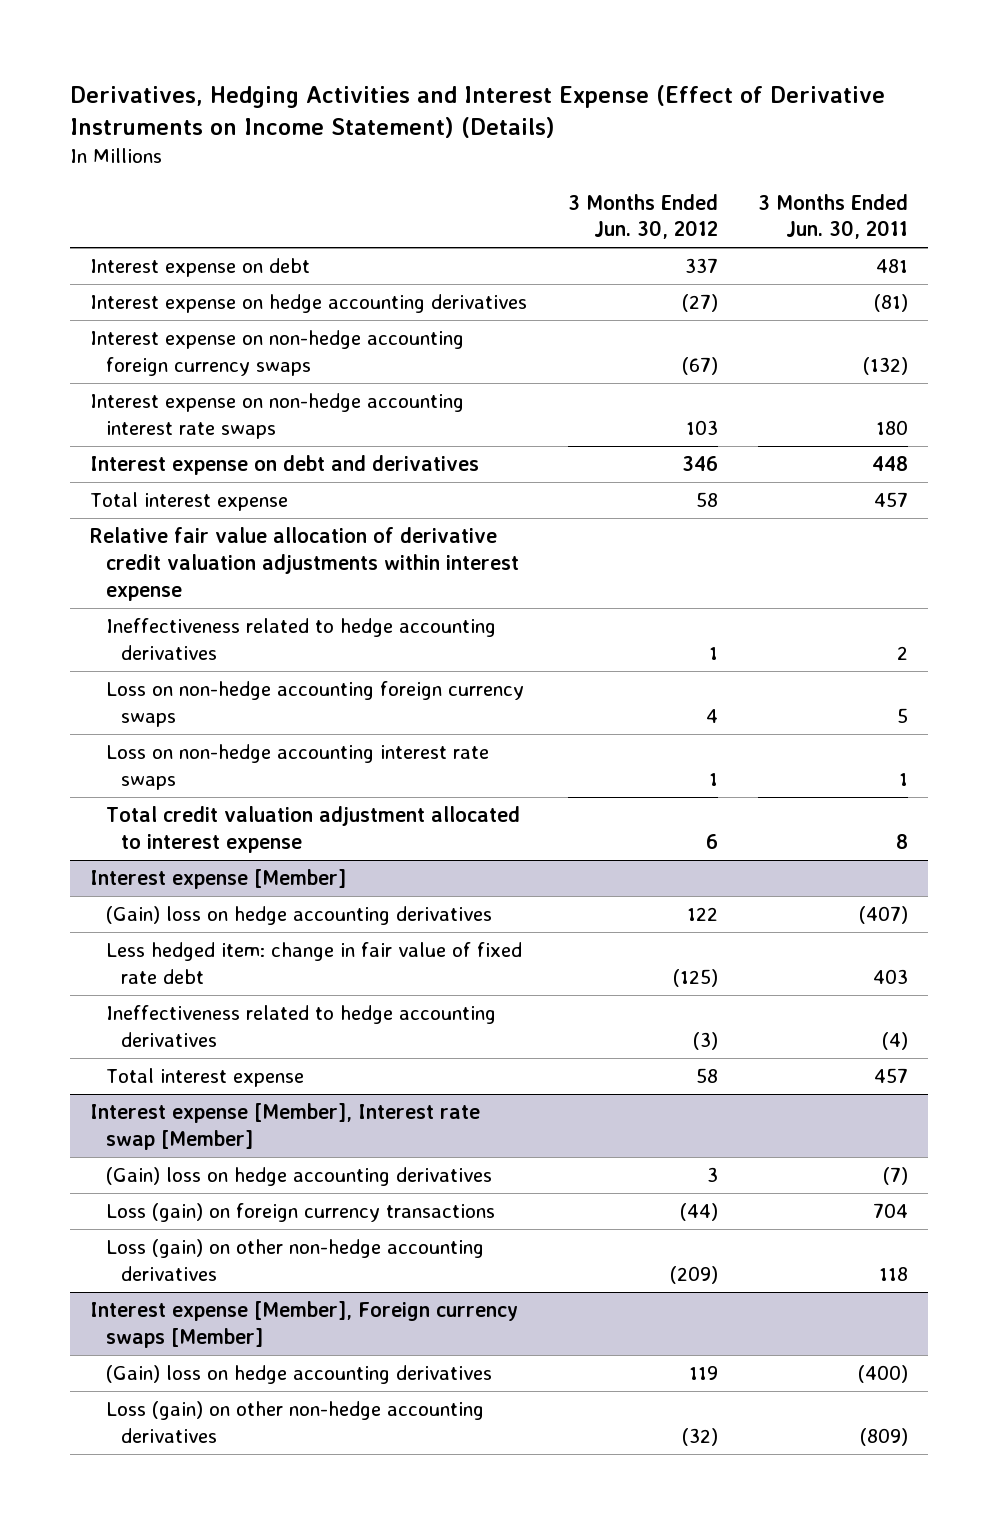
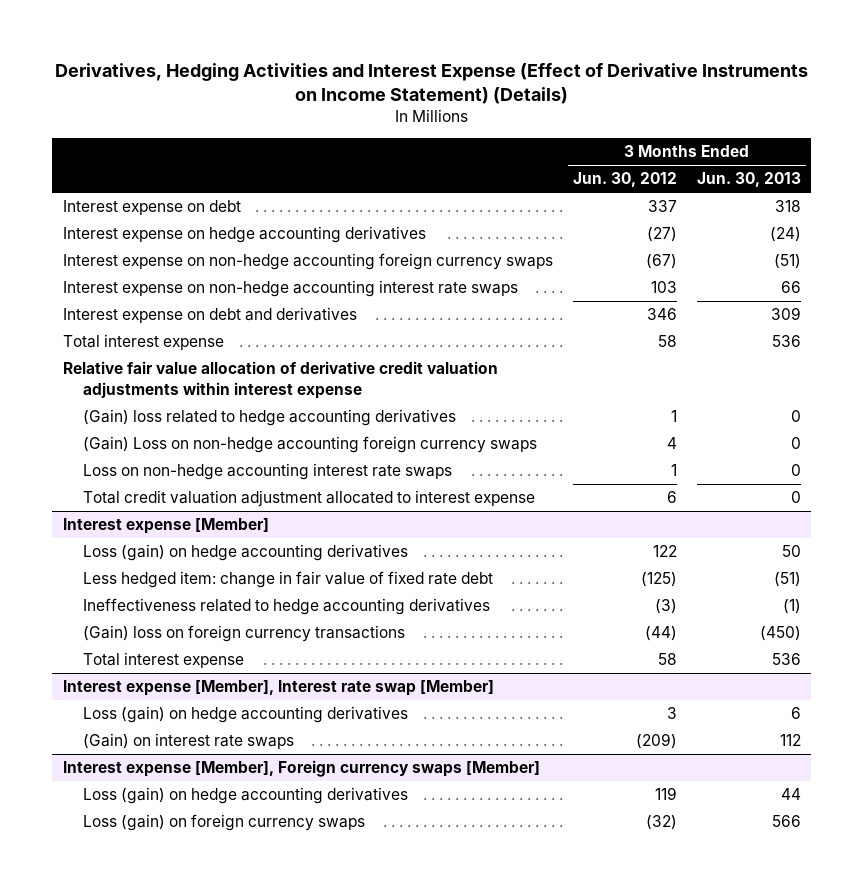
[758,193,909,240] 3 Months Ended Jun. 30, 2011 -> none
none -> [697,172,802,188] Jun. 30, 2013
[105,618,496,661] Ineffectiveness related to hedge accounting derivatives -> [83,409,457,427] (Gain) loss related to hedge accounting derivatives
[105,681,524,728] Loss on non-hedge accounting foreign currency swaps -> [83,436,538,454] (Gain) Loss on non-hedge accounting foreign currency swaps
[105,906,492,926] (Gain) loss on hedge accounting derivatives -> [83,544,409,562] Loss (gain) on hedge accounting derivatives
none -> [83,625,406,643] (Gain) loss on foreign currency transactions
[105,1203,495,1223] Loss (gain) on foreign currency transactions -> none
[105,1167,492,1187] (Gain) loss on hedge accounting derivatives -> [83,706,409,724] Loss (gain) on hedge accounting derivatives
[105,1239,484,1282] Loss (gain) on other non-hedge accounting derivatives -> [83,733,295,750] (Gain) on interest rate swaps
[105,1401,484,1444] Loss (gain) on other non-hedge accounting derivatives -> none
[105,1365,492,1385] (Gain) loss on hedge accounting derivatives -> [83,787,409,805] Loss (gain) on hedge accounting derivatives
none -> [83,814,366,832] Loss (gain) on foreign currency swaps

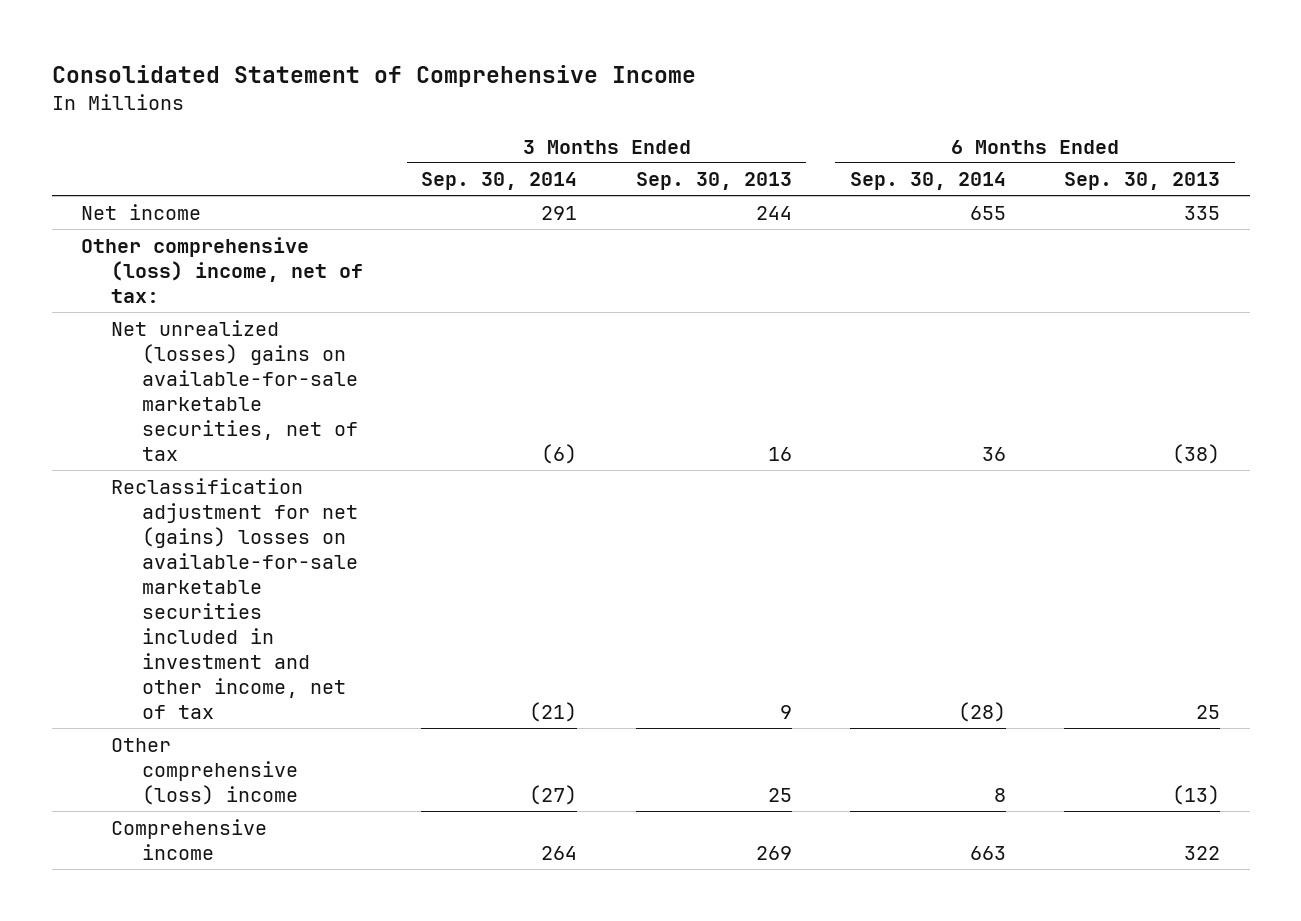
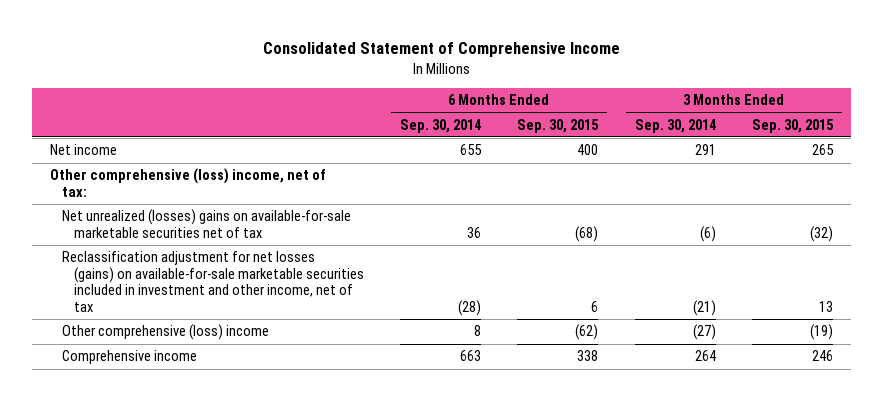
[635,172,792,191] Sep. 30, 2013 -> none
[1064,172,1221,191] Sep. 30, 2013 -> none
none -> [517,118,600,133] Sep. 30, 2015
none -> [751,118,834,133] Sep. 30, 2015
[111,319,358,461] Net unrealized (losses) gains on available-for-sale marketable securities, net of tax -> [62,209,352,238] Net unrealized (losses) gains on available-for-sale marketable securities net of tax
[111,477,358,720] Reclassification adjustment for net (gains) losses on available-for-sale marketable securities included in investment and other income, net of tax -> [62,251,364,312] Reclassification adjustment for net losses (gains) on available-for-sale marketable securities included in investment and other income, net of tax

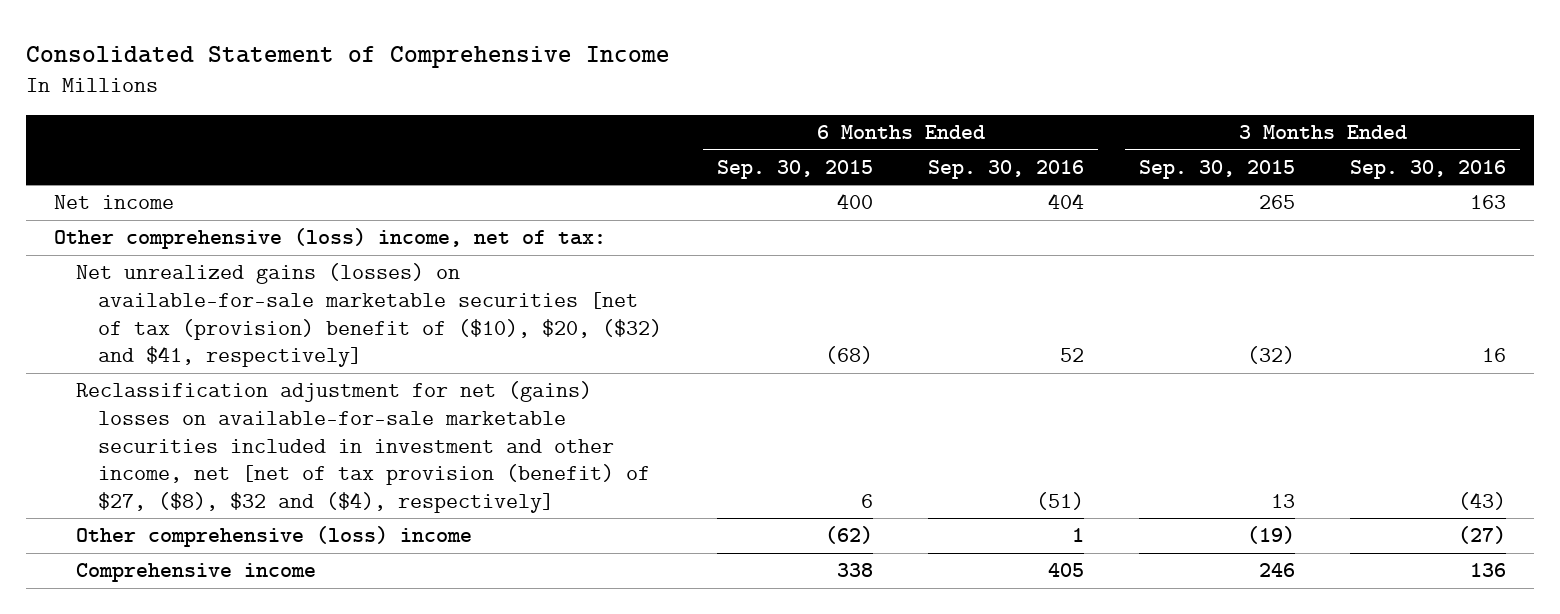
[400,118,482,133] Sep. 30, 2014 -> none
[634,118,716,133] Sep. 30, 2014 -> none
none -> [928,159,1085,179] Sep. 30, 2016
none -> [1350,159,1507,179] Sep. 30, 2016
[62,209,352,238] Net unrealized (losses) gains on available-for-sale marketable securities net of tax -> [76,263,663,368] Net unrealized gains (losses) on available-for-sale marketable securities [net of tax (provision) benefit of ($10), $20, ($32) and $41, respectively]
[62,251,364,312] Reclassification adjustment for net losses (gains) on available-for-sale marketable securities included in investment and other income, net of tax -> [76,381,651,513] Reclassification adjustment for net (gains) losses on available-for-sale marketable securities included in investment and other income, net [net of tax provision (benefit) of $27, ($8), $32 and ($4), respectively]

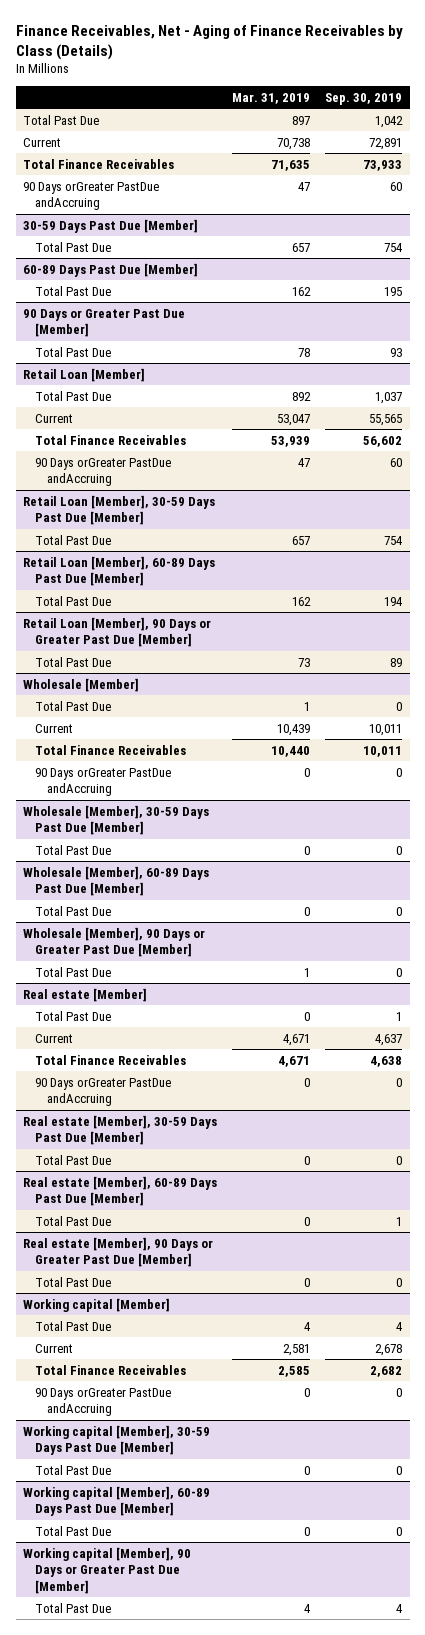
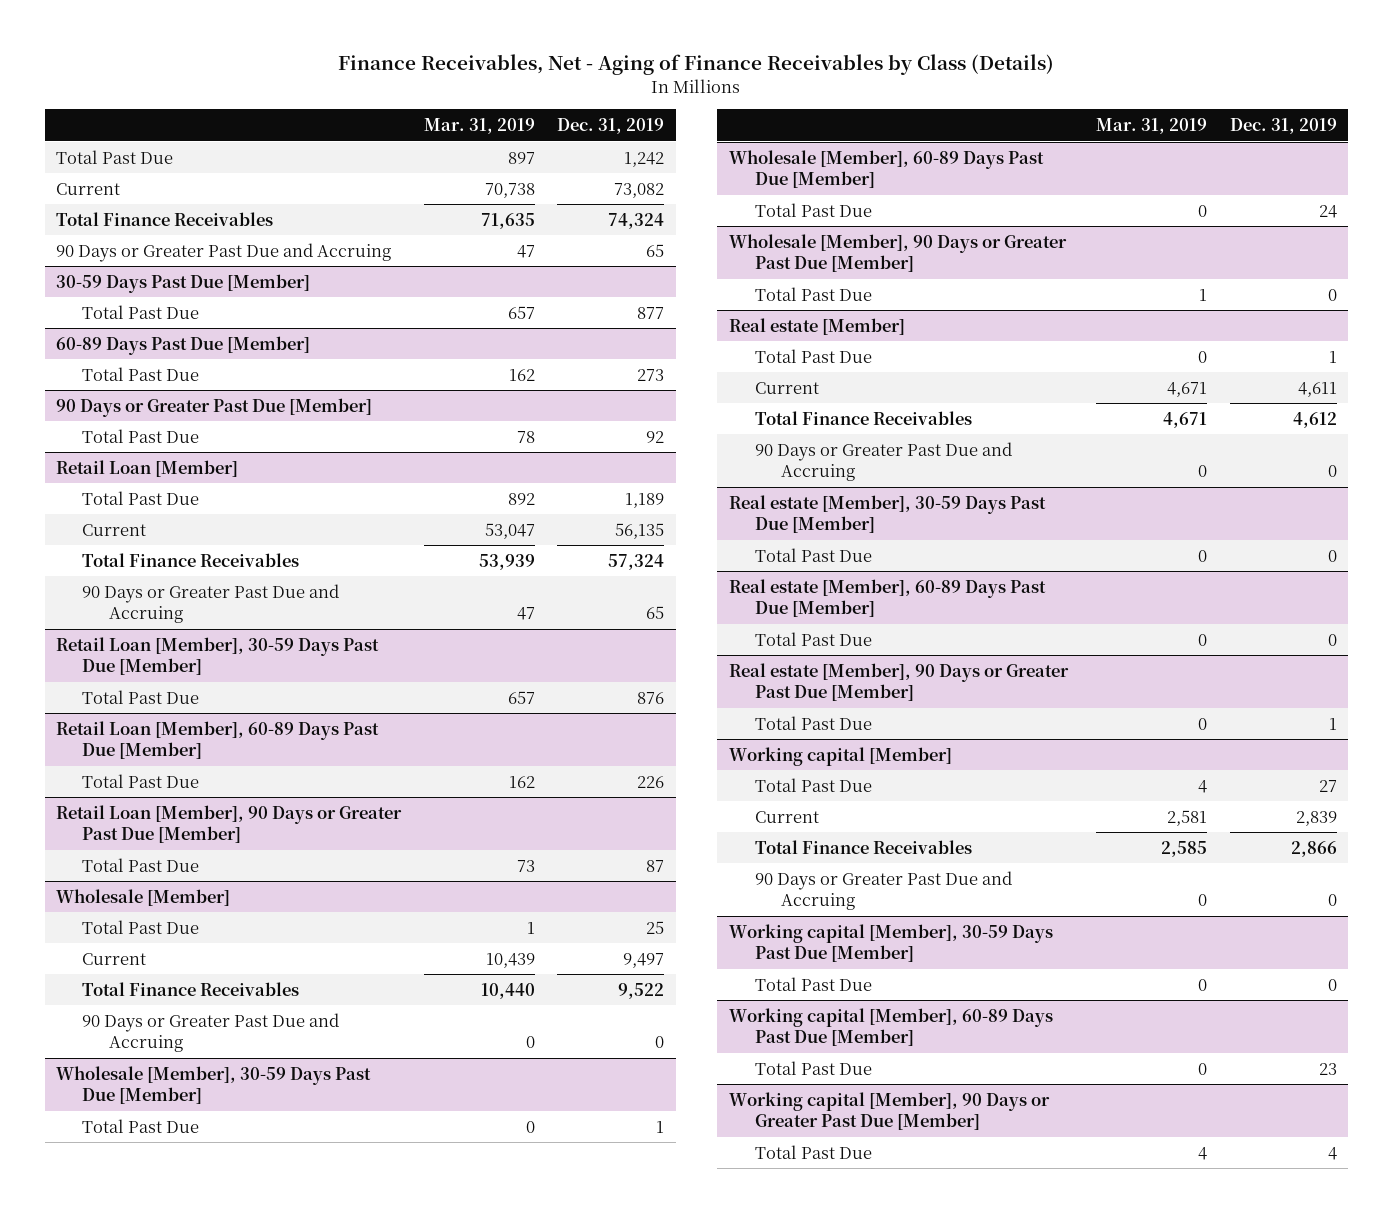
[325,92,403,105] Sep. 30, 2019 -> none
none -> [557,118,665,135] Dec. 31, 2019
[23,181,160,211] 90 Days orGreater PastDue andAccruing -> [55,242,391,262] 90 Days or Greater Past Due and Accruing
[34,457,171,487] 90 Days orGreater PastDue andAccruing -> [82,583,340,624] 90 Days or Greater Past Due and Accruing
[34,767,171,797] 90 Days orGreater PastDue andAccruing -> [82,1012,340,1053] 90 Days or Greater Past Due and Accruing
[34,1077,171,1107] 90 Days orGreater PastDue andAccruing -> [754,441,1012,482] 90 Days or Greater Past Due and Accruing
[34,1387,171,1417] 90 Days orGreater PastDue andAccruing -> [754,870,1012,911] 90 Days or Greater Past Due and Accruing

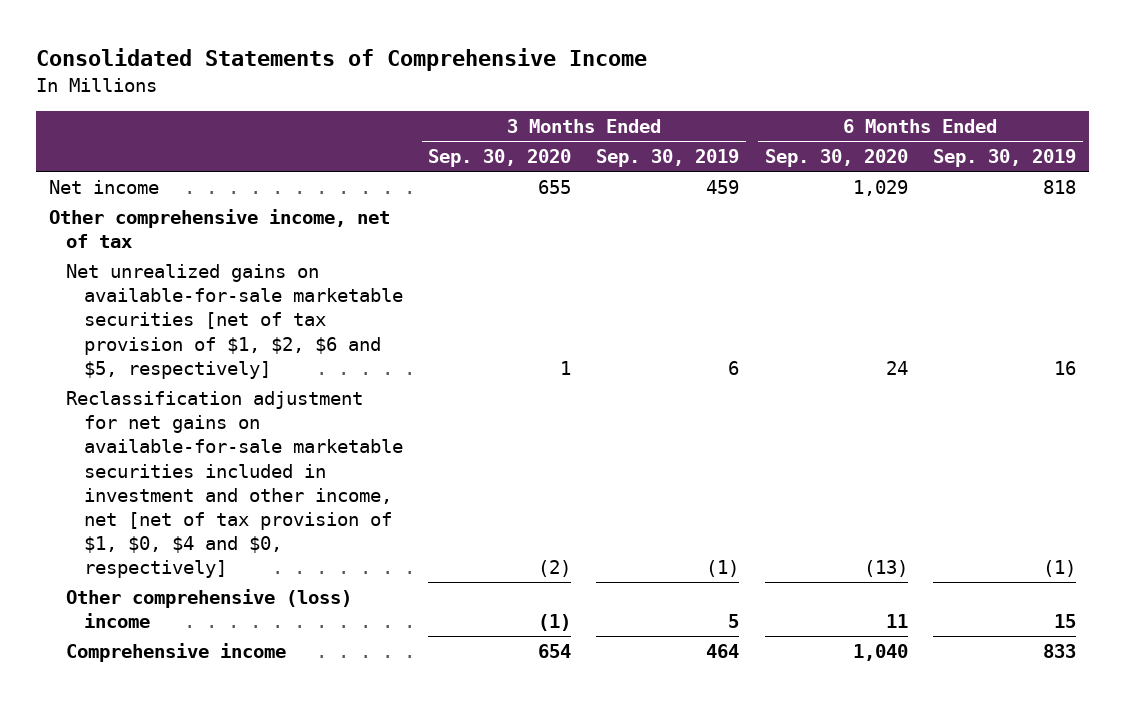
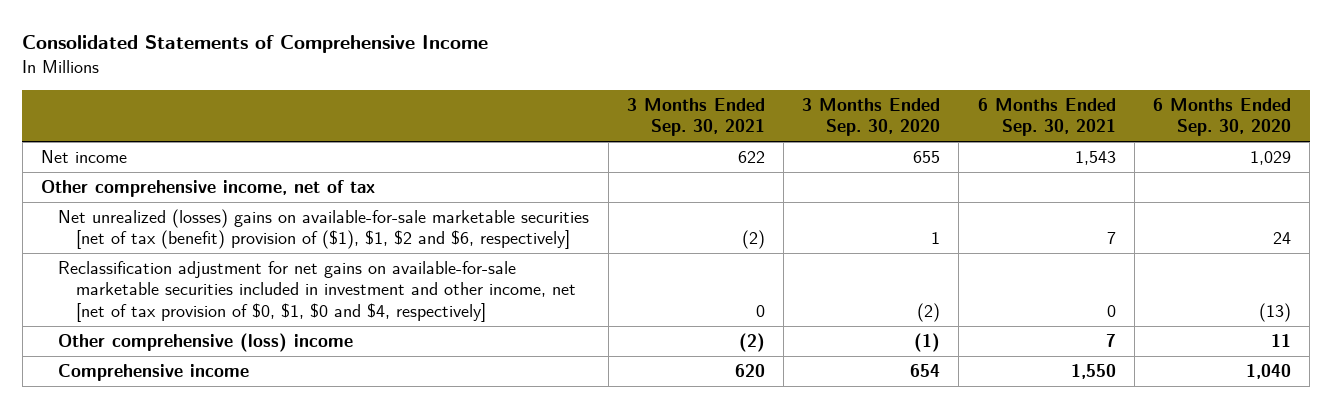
[596,149,740,168] Sep. 30, 2019 -> none
[933,149,1077,168] Sep. 30, 2019 -> none
none -> [626,97,765,137] 3 Months Ended Sep. 30, 2021
none -> [977,97,1116,137] 6 Months Ended Sep. 30, 2021
[66,264,403,379] Net unrealized gains on available-for-sale marketable securities [net of tax provision of $1, $2, $6 and $5, respectively] -> [58,208,590,250] Net unrealized (losses) gains on available-for-sale marketable securities [net of tax (benefit) provision of ($1), $1, $2 and $6, respectively]
[66,391,403,579] Reclassification adjustment for net gains on available-for-sale marketable securities included in investment and other income, net [net of tax provision of $1, $0, $4 and $0, respectively] -> [58,260,576,322] Reclassification adjustment for net gains on available-for-sale marketable securities included in investment and other income, net [net of tax provision of $0, $1, $0 and $4, respectively]

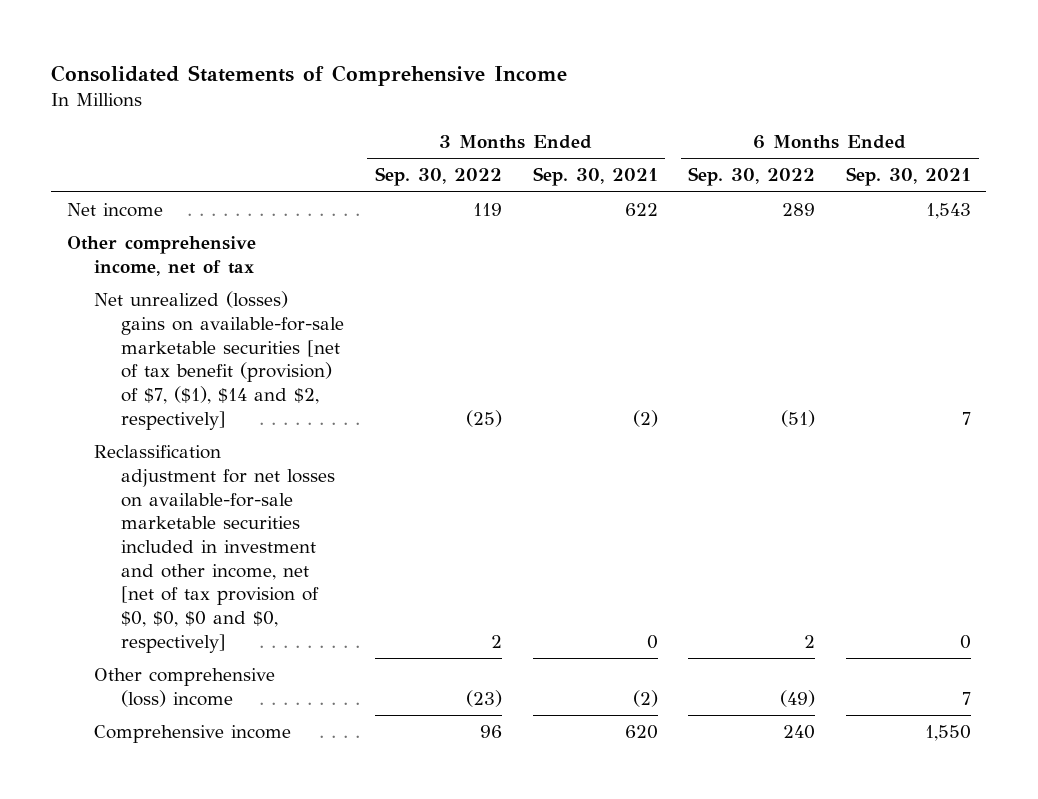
[802,97,941,137] 3 Months Ended Sep. 30, 2020 -> none
[1153,97,1292,137] 6 Months Ended Sep. 30, 2020 -> none
none -> [374,167,502,187] Sep. 30, 2022
none -> [688,167,816,187] Sep. 30, 2022
[58,208,590,250] Net unrealized (losses) gains on available-for-sale marketable securities [net of tax (benefit) provision of ($1), $1, $2 and $6, respectively] -> [93,291,345,430] Net unrealized (losses) gains on available-for-sale marketable securities [net of tax benefit (provision) of $7, ($1), $14 and $2, respectively]
[58,260,576,322] Reclassification adjustment for net gains on available-for-sale marketable securities included in investment and other income, net [net of tax provision of $0, $1, $0 and $4, respectively] -> [93,445,336,653] Reclassification adjustment for net losses on available-for-sale marketable securities included in investment and other income, net [net of tax provision of $0, $0, $0 and $0, respectively]

